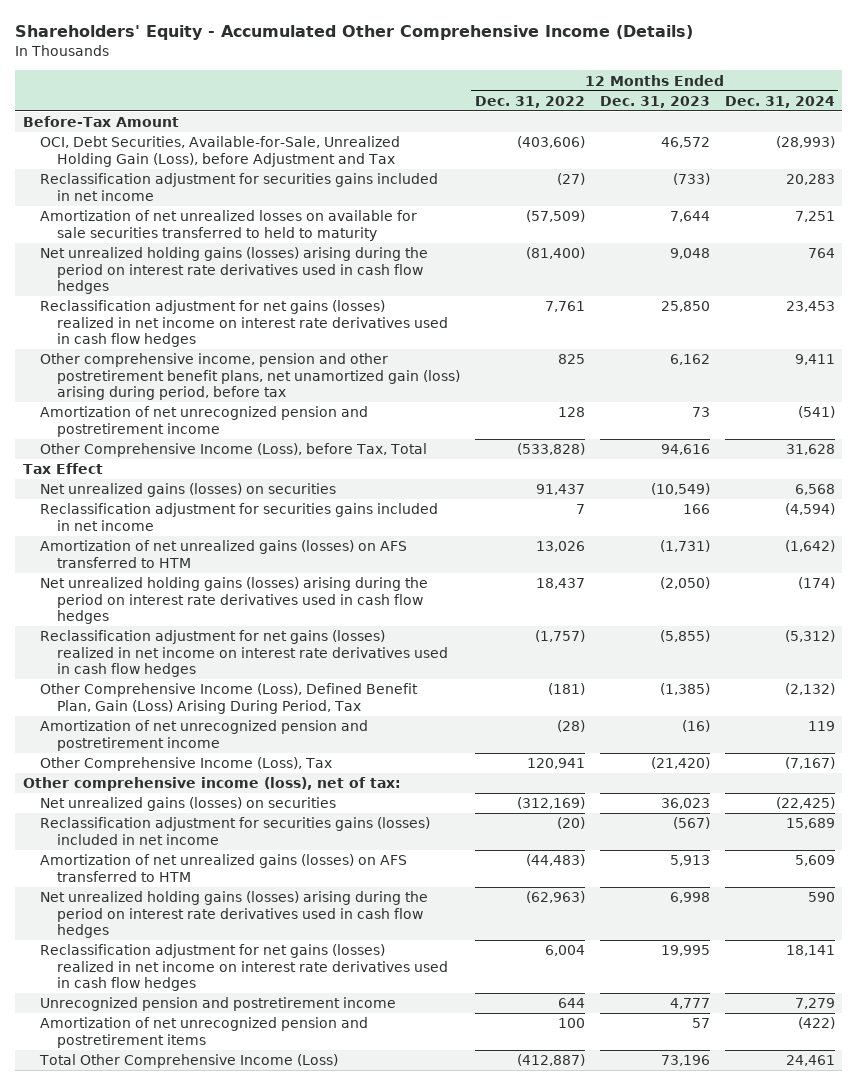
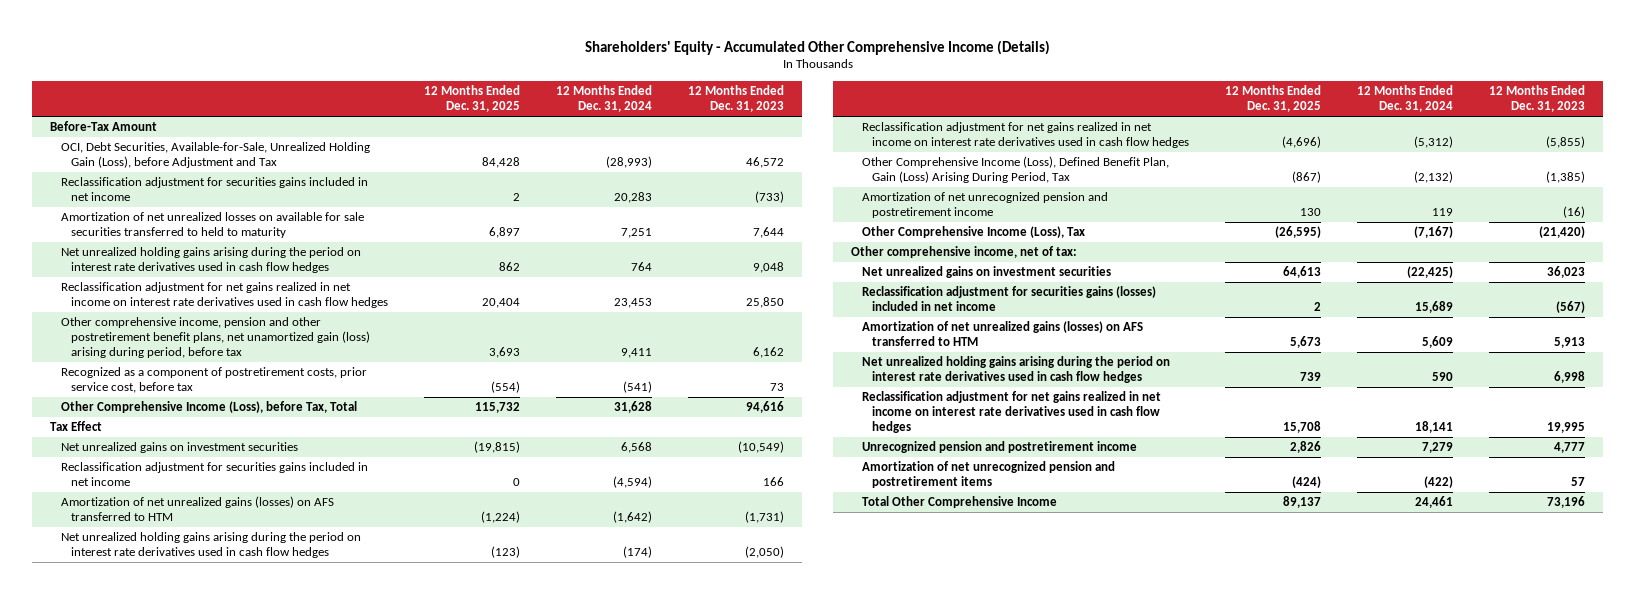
[474,95,585,108] Dec. 31, 2022 -> none
none -> [424,85,521,113] 12 Months Ended Dec. 31, 2025
[40,247,429,295] Net unrealized holding gains (losses) arising during the period on interest rate derivatives used in cash flow hedges -> [60,247,361,274] Net unrealized holding gains arising during the period on interest rate derivatives used in cash flow hedges
[40,300,449,348] Reclassification adjustment for net gains (losses) realized in net income on interest rate derivatives used in cash flow hedges -> [60,282,389,309] Reclassification adjustment for net gains realized in net income on interest rate derivatives used in cash flow hedges
[40,406,369,437] Amortization of net unrecognized pension and postretirement income -> [60,367,367,394] Recognized as a component of postretirement costs, prior service cost, before tax
[40,483,337,498] Net unrealized gains (losses) on securities -> [60,442,298,454] Net unrealized gains on investment securities
[40,577,429,625] Net unrealized holding gains (losses) arising during the period on interest rate derivatives used in cash flow hedges -> [60,532,361,559] Net unrealized holding gains arising during the period on interest rate derivatives used in cash flow hedges
[40,630,449,678] Reclassification adjustment for net gains (losses) realized in net income on interest rate derivatives used in cash flow hedges -> [861,122,1190,149] Reclassification adjustment for net gains realized in net income on interest rate derivatives used in cash flow hedges
[22,777,401,792] Other comprehensive income (loss), net of tax: -> [851,246,1078,259] Other comprehensive income, net of tax:
[40,797,337,812] Net unrealized gains (losses) on securities -> [861,266,1111,279] Net unrealized gains on investment securities
[40,891,429,939] Net unrealized holding gains (losses) arising during the period on interest rate derivatives used in cash flow hedges -> [861,356,1170,384] Net unrealized holding gains arising during the period on interest rate derivatives used in cash flow hedges
[40,944,449,992] Reclassification adjustment for net gains (losses) realized in net income on interest rate derivatives used in cash flow hedges -> [861,391,1161,434] Reclassification adjustment for net gains realized in net income on interest rate derivatives used in cash flow hedges
[39,1054,339,1069] Total Other Comprehensive Income (Loss) -> [861,496,1057,509] Total Other Comprehensive Income

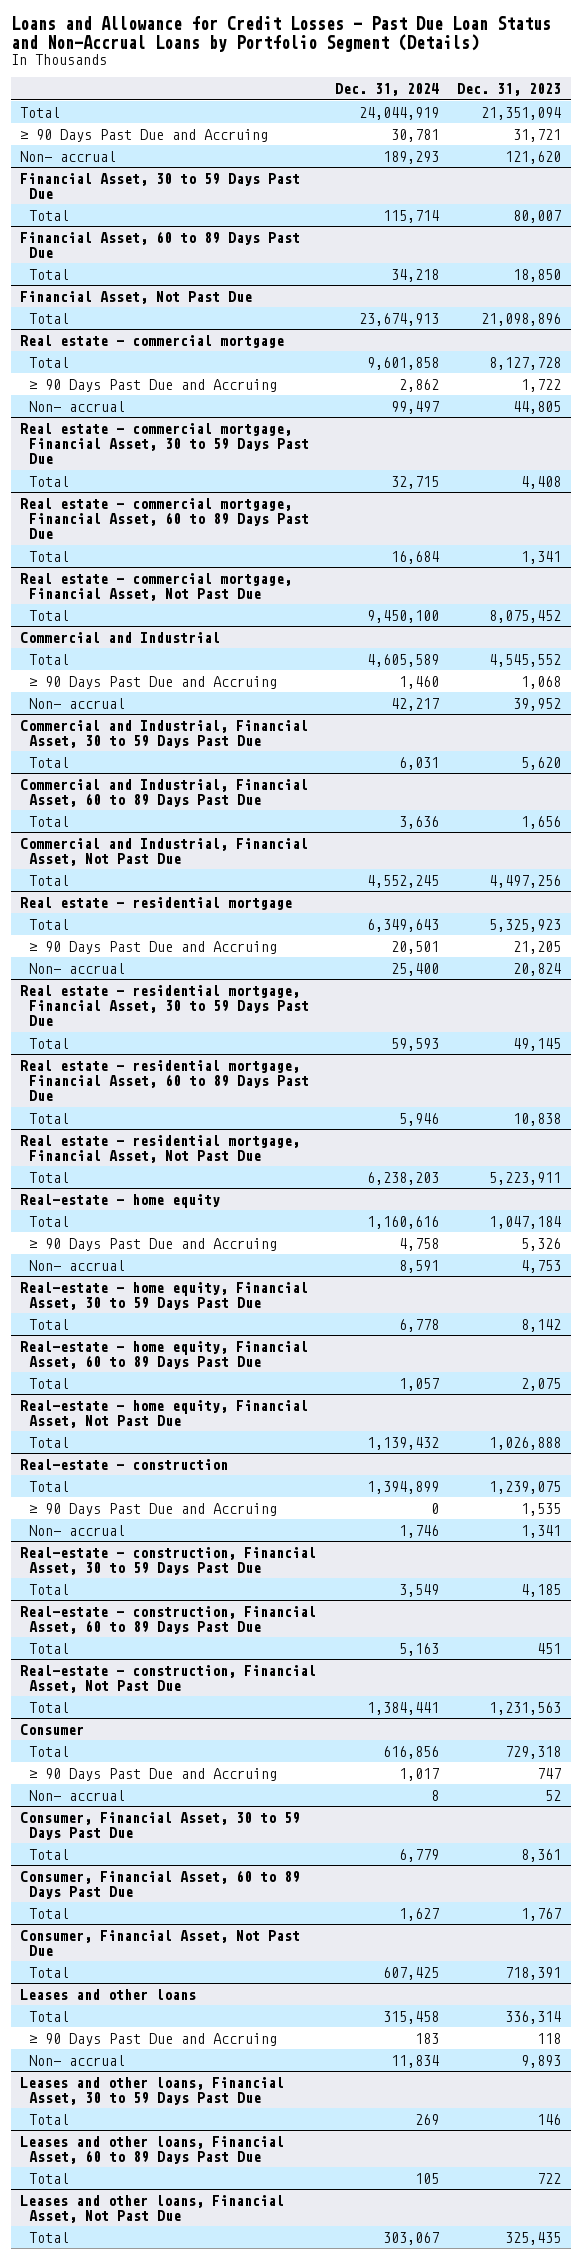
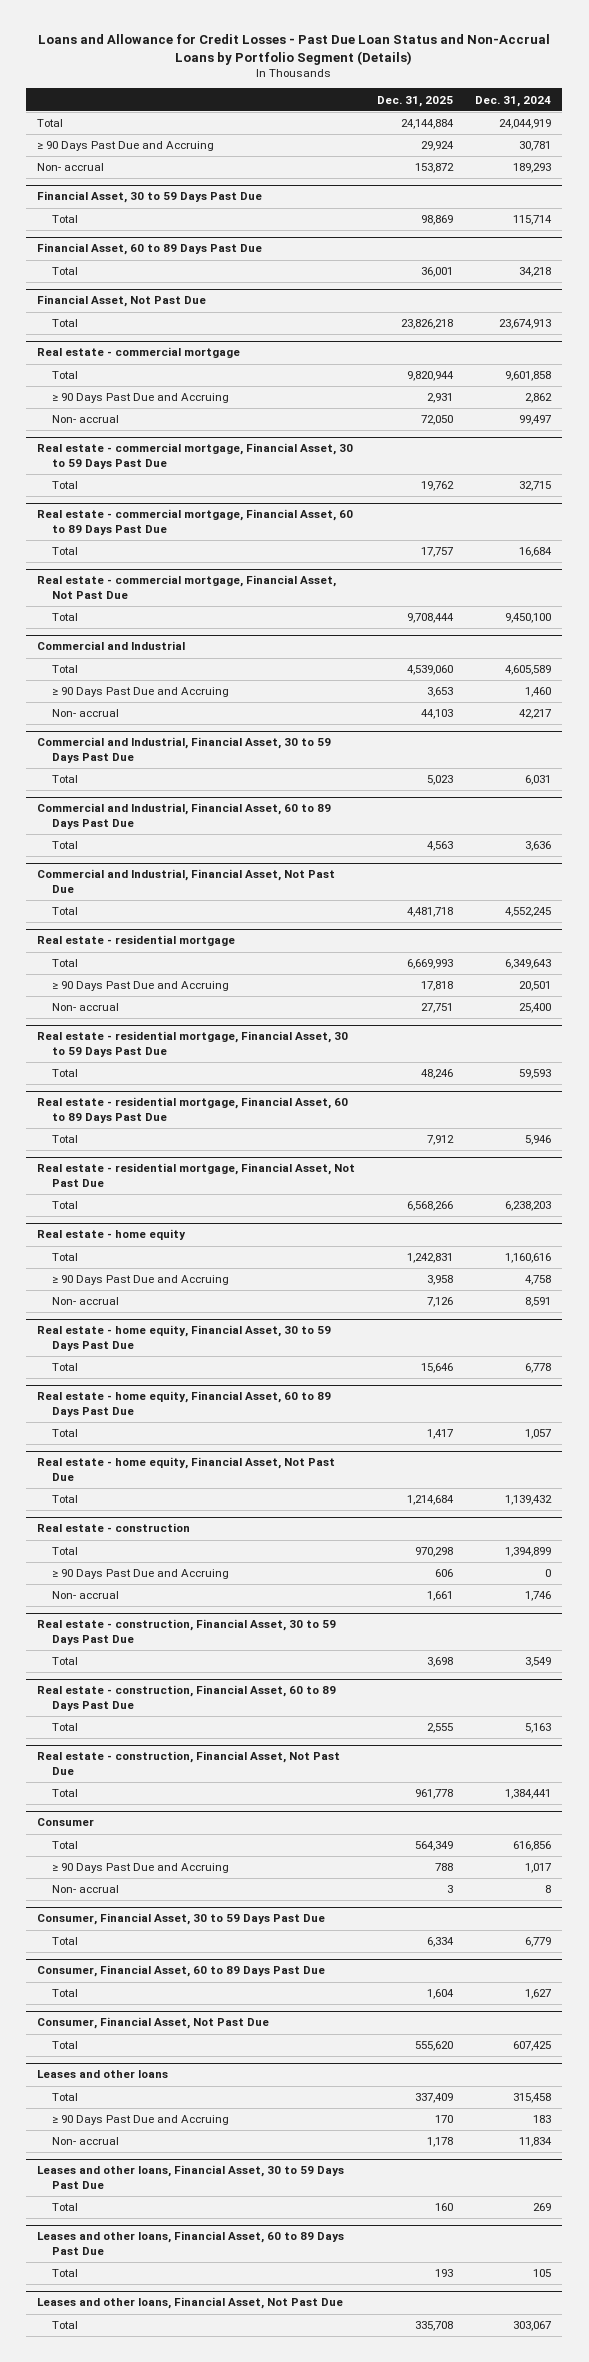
[457,83,562,97] Dec. 31, 2023 -> none
none -> [377,95,454,107] Dec. 31, 2025
[20,1193,221,1208] Real-estate - home equity -> [37,1229,187,1241] Real estate - home equity
[20,1281,309,1310] Real-estate - home equity, Financial Asset, 30 to 59 Days Past Due -> [37,1325,332,1351] Real estate - home equity, Financial Asset, 30 to 59 Days Past Due
[20,1340,309,1369] Real-estate - home equity, Financial Asset, 60 to 89 Days Past Due -> [37,1391,332,1417] Real estate - home equity, Financial Asset, 60 to 89 Days Past Due
[20,1399,309,1428] Real-estate - home equity, Financial Asset, Not Past Due -> [37,1457,336,1481] Real estate - home equity, Financial Asset, Not Past Due
[20,1458,229,1470] Real-estate - construction -> [37,1523,191,1533] Real estate - construction
[20,1546,317,1575] Real-estate - construction, Financial Asset, 30 to 59 Days Past Due -> [37,1619,337,1645] Real estate - construction, Financial Asset, 30 to 59 Days Past Due
[20,1605,317,1634] Real-estate - construction, Financial Asset, 60 to 89 Days Past Due -> [37,1685,337,1711] Real estate - construction, Financial Asset, 60 to 89 Days Past Due
[20,1664,317,1693] Real-estate - construction, Financial Asset, Not Past Due -> [37,1751,341,1775] Real estate - construction, Financial Asset, Not Past Due

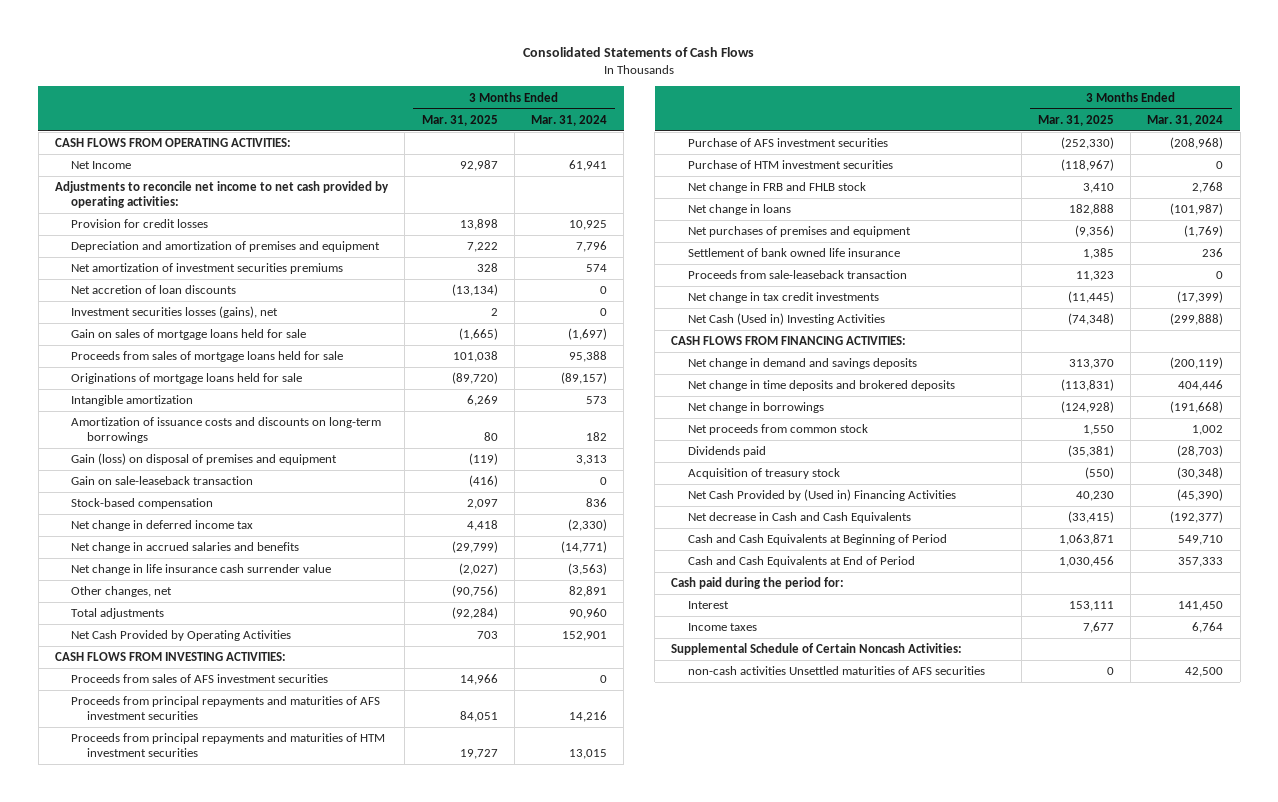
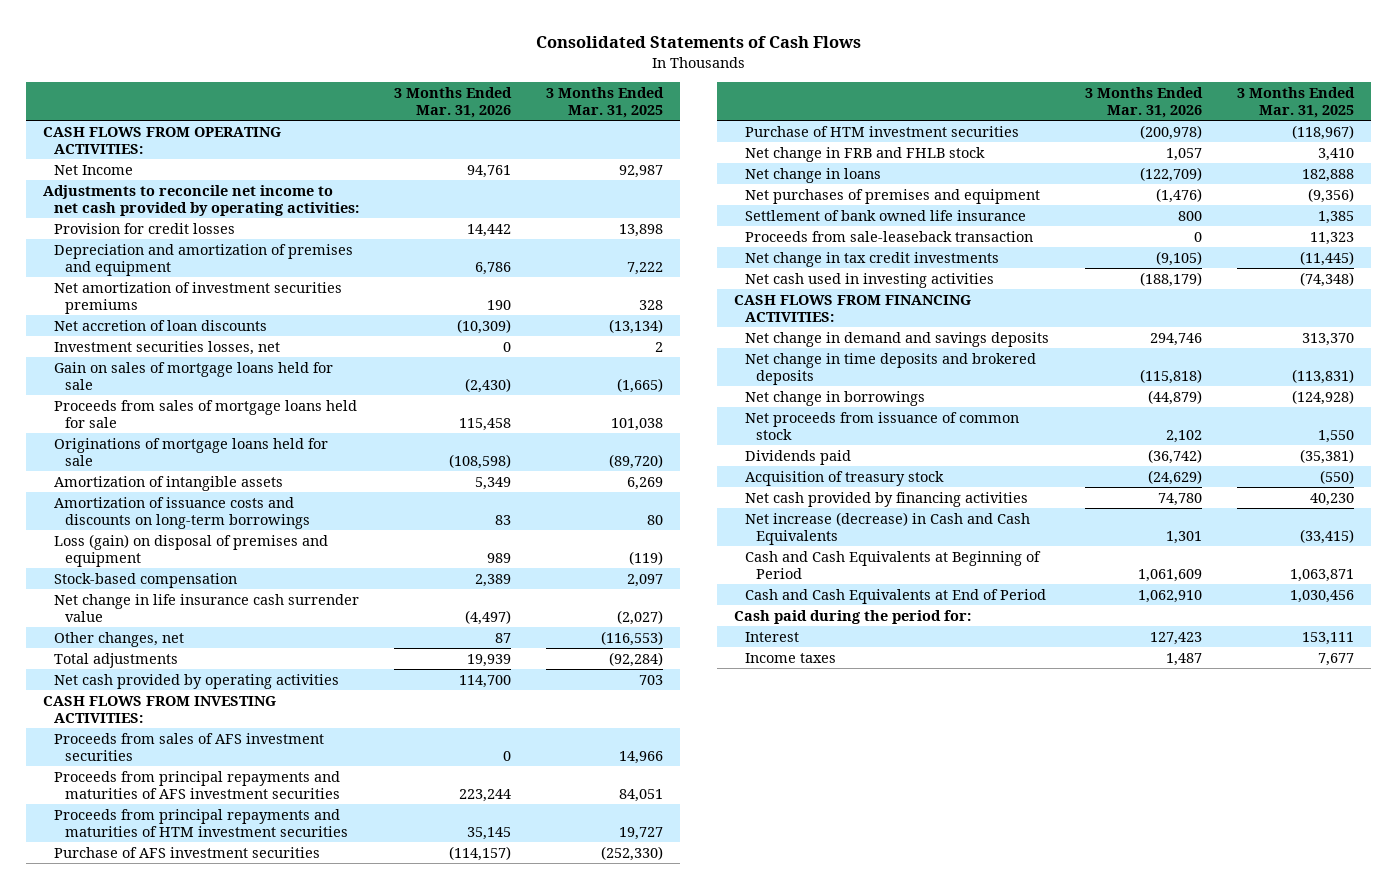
[531,114,608,126] Mar. 31, 2024 -> none
none -> [394,87,513,119] 3 Months Ended Mar. 31, 2026
[71,306,279,319] Investment securities losses (gains), net -> [54,340,281,355] Investment securities losses, net
[71,395,194,407] Intangible amortization -> [54,475,284,491] Amortization of intangible assets
[71,476,254,486] Gain on sale-leaseback transaction -> none
[71,453,338,466] Gain (loss) on disposal of premises and equipment -> [54,533,329,567] Loss (gain) on disposal of premises and equipment
[71,520,254,532] Net change in deferred income tax -> none
[71,542,300,554] Net change in accrued salaries and benefits -> none
[451,585,498,598] (90,756) -> [601,630,664,646] (116,553)
[71,630,292,642] Net Cash Provided by Operating Activities -> [54,673,340,689] Net cash provided by operating activities
[687,313,885,326] Net Cash (Used in) Investing Activities -> [744,272,994,288] Net cash used in investing activities
[687,424,868,436] Net proceeds from common stock -> [744,411,1019,440] Net proceeds from issuance of common stock
[687,489,956,502] Net Cash Provided by (Used in) Financing Activities -> [744,491,1028,507] Net cash provided by financing activities
[687,512,911,524] Net decrease in Cash and Cash Equivalents -> [744,511,1030,545] Net increase (decrease) in Cash and Cash Equivalents
[671,643,963,656] Supplemental Schedule of Certain Noncash Activities: -> none
[687,666,985,676] non-cash activities Unsettled maturities of AFS securities -> none

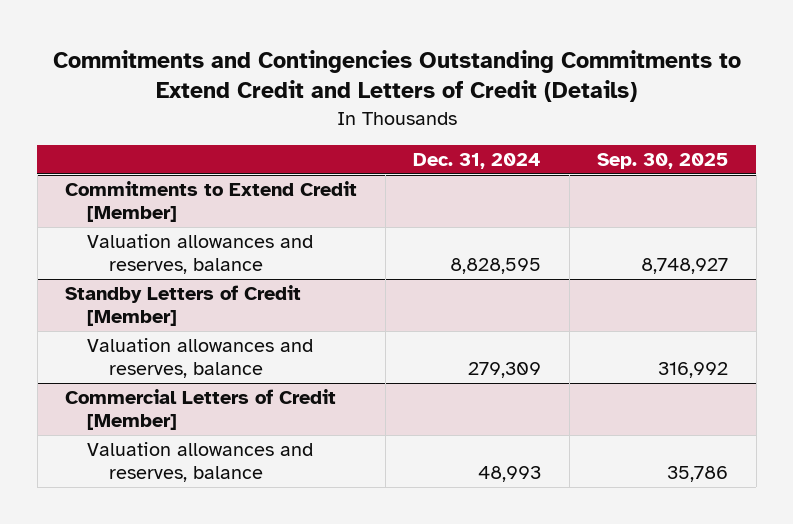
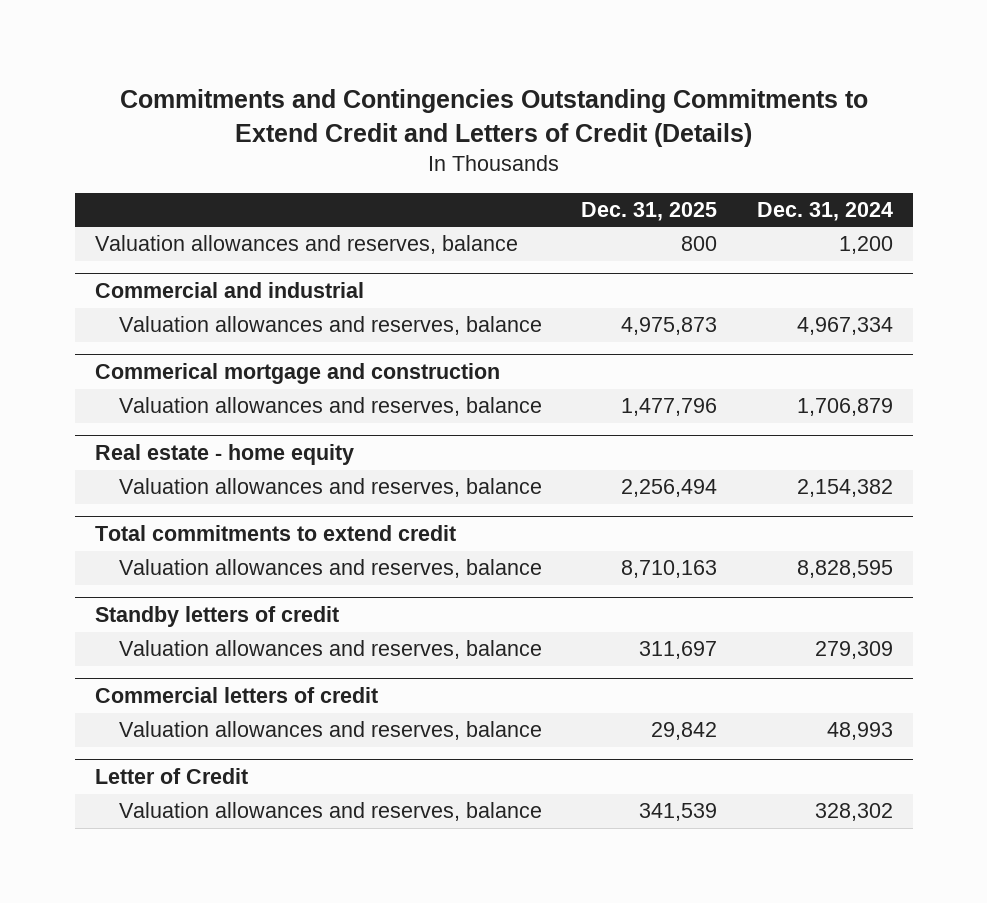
[597,152,729,169] Sep. 30, 2025 -> none
none -> [581,202,718,222] Dec. 31, 2025
none -> [94,235,518,255] Valuation allowances and reserves, balance
none -> [94,282,364,299] Commercial and industrial
none -> [118,316,542,336] Valuation allowances and reserves, balance
none -> [94,363,500,385] Commerical mortgage and construction
none -> [118,397,542,417] Valuation allowances and reserves, balance
none -> [94,444,354,466] Real estate - home equity
none -> [118,478,542,498] Valuation allowances and reserves, balance
[65,181,358,223] Commitments to Extend Credit [Member] -> [94,525,456,542] Total commitments to extend credit
[65,285,302,327] Standby Letters of Credit [Member] -> [94,606,339,628] Standby letters of credit
[65,389,337,431] Commercial Letters of Credit [Member] -> [94,687,378,704] Commercial letters of credit
none -> [94,768,248,785] Letter of Credit
none -> [118,802,542,822] Valuation allowances and reserves, balance

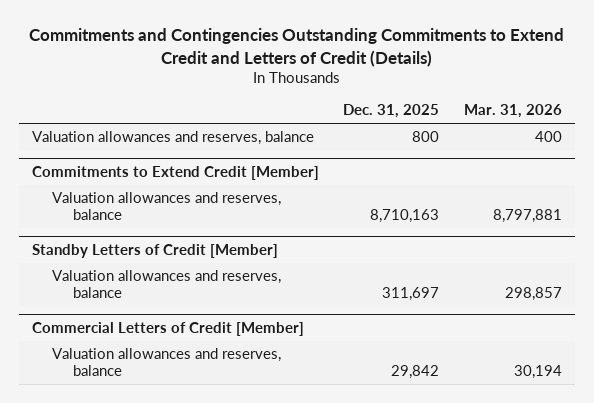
[756,202,893,222] Dec. 31, 2024 -> none
none -> [464,104,563,119] Mar. 31, 2026
[94,282,364,299] Commercial and industrial -> none
[118,316,542,336] Valuation allowances and reserves, balance -> none
[94,363,500,385] Commerical mortgage and construction -> none
[118,397,542,417] Valuation allowances and reserves, balance -> none
[94,444,354,466] Real estate - home equity -> none
[118,478,542,498] Valuation allowances and reserves, balance -> none
[94,525,456,542] Total commitments to extend credit -> [31,165,319,180] Commitments to Extend Credit [Member]
[94,606,339,628] Standby letters of credit -> [31,243,278,258] Standby Letters of Credit [Member]
[94,687,378,704] Commercial letters of credit -> [31,321,304,336] Commercial Letters of Credit [Member]
[94,768,248,785] Letter of Credit -> none
[118,802,542,822] Valuation allowances and reserves, balance -> none

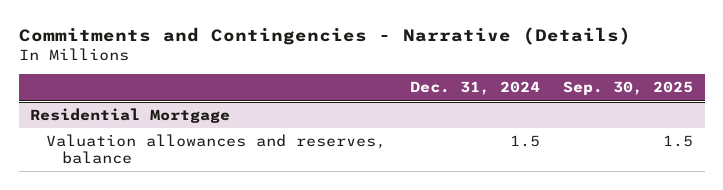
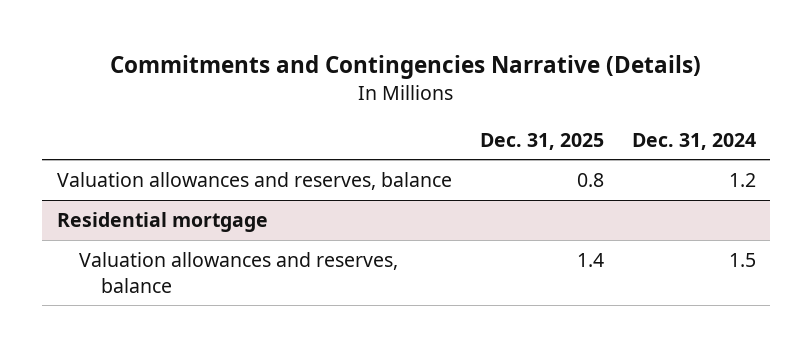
[18,26,631,45] Commitments and Contingencies - Narrative (Details) -> [110,55,702,80] Commitments and Contingencies Narrative (Details)
[563,81,694,96] Sep. 30, 2025 -> none
none -> [479,132,604,150] Dec. 31, 2025
none -> [56,172,452,191] Valuation allowances and reserves, balance
[30,108,231,124] Residential Mortgage -> [56,212,268,233] Residential mortgage

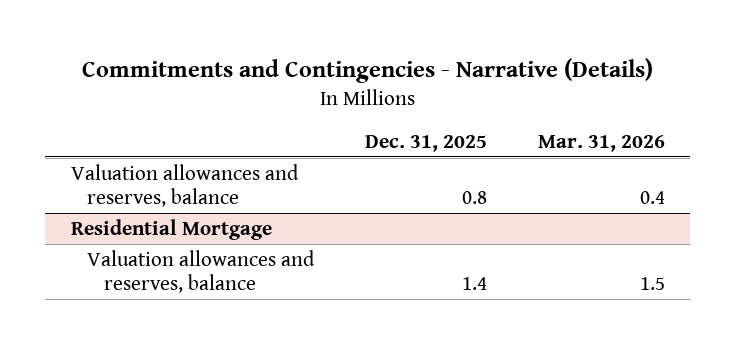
[110,55,702,80] Commitments and Contingencies Narrative (Details) -> [81,58,653,84] Commitments and Contingencies - Narrative (Details)
[631,132,756,150] Dec. 31, 2024 -> none
none -> [537,134,665,152] Mar. 31, 2026
[56,212,268,233] Residential mortgage -> [70,218,272,240] Residential Mortgage

